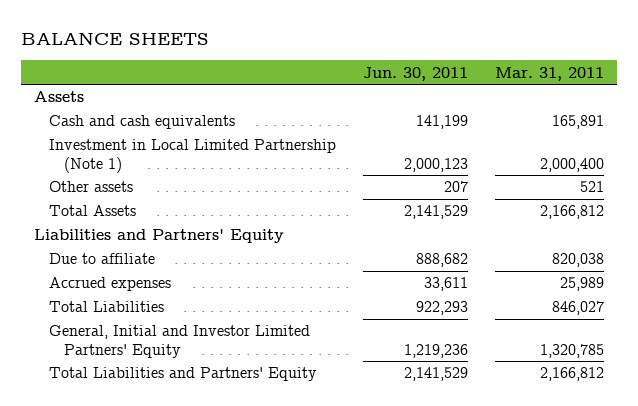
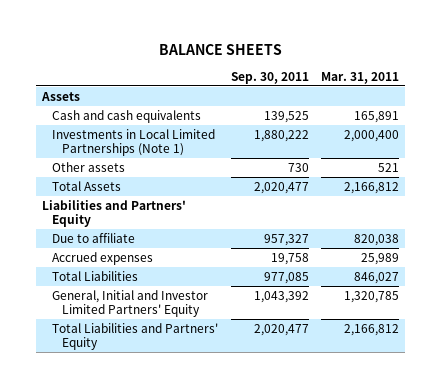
[362,66,468,81] Jun. 30, 2011 -> none
none -> [230,71,309,84] Sep. 30, 2011
[48,139,336,173] Investment in Local Limited Partnership (Note 1) -> [52,128,216,157] Investments in Local Limited Partnerships (Note 1)

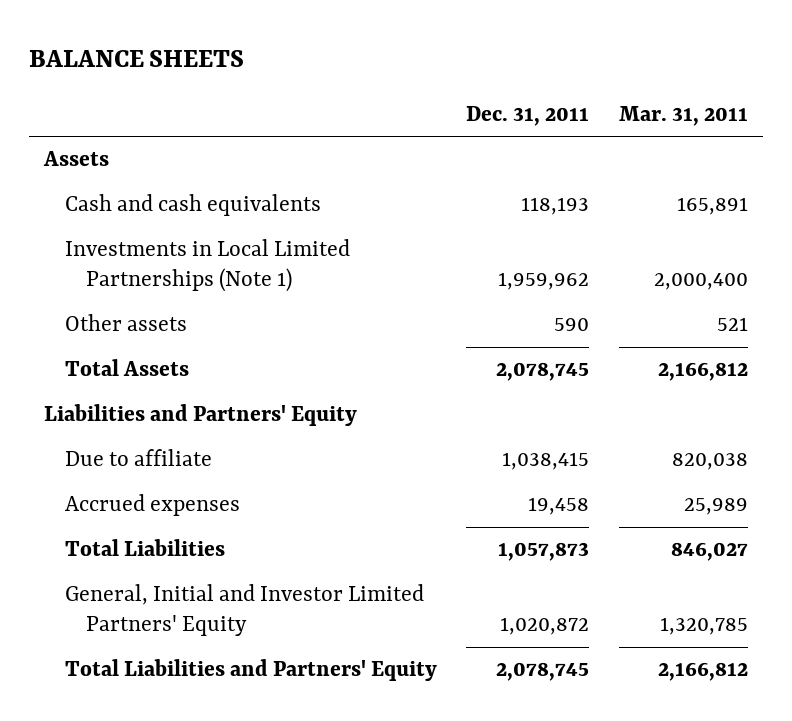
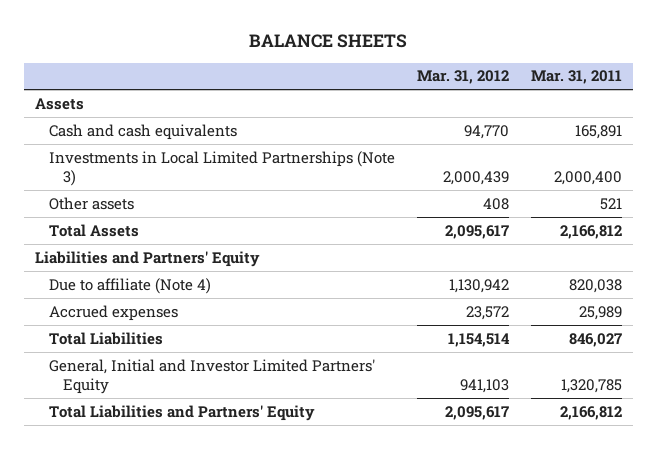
[466,106,590,127] Dec. 31, 2011 -> none
none -> [416,70,509,85] Mar. 31, 2012
[64,239,350,293] Investments in Local Limited Partnerships (Note 1) -> [48,150,395,187] Investments in Local Limited Partnerships (Note 3)
[64,449,212,467] Due to affiliate -> [48,277,211,294] Due to affiliate (Note 4)

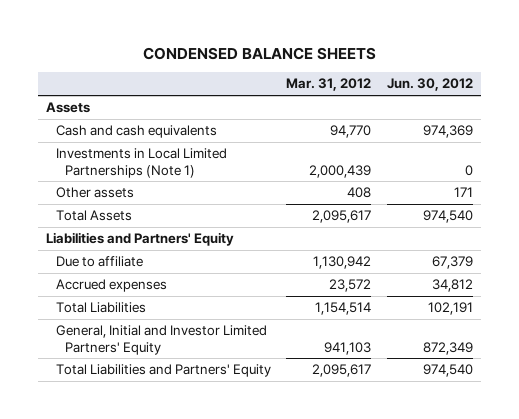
[249,34,408,49] BALANCE SHEETS -> [142,46,376,60] CONDENSED BALANCE SHEETS
[530,70,622,85] Mar. 31, 2011 -> none
none -> [387,78,474,92] Jun. 30, 2012
[48,150,395,187] Investments in Local Limited Partnerships (Note 3) -> [55,148,227,178] Investments in Local Limited Partnerships (Note 1)
[48,277,211,294] Due to affiliate (Note 4) -> [55,256,143,268] Due to affiliate

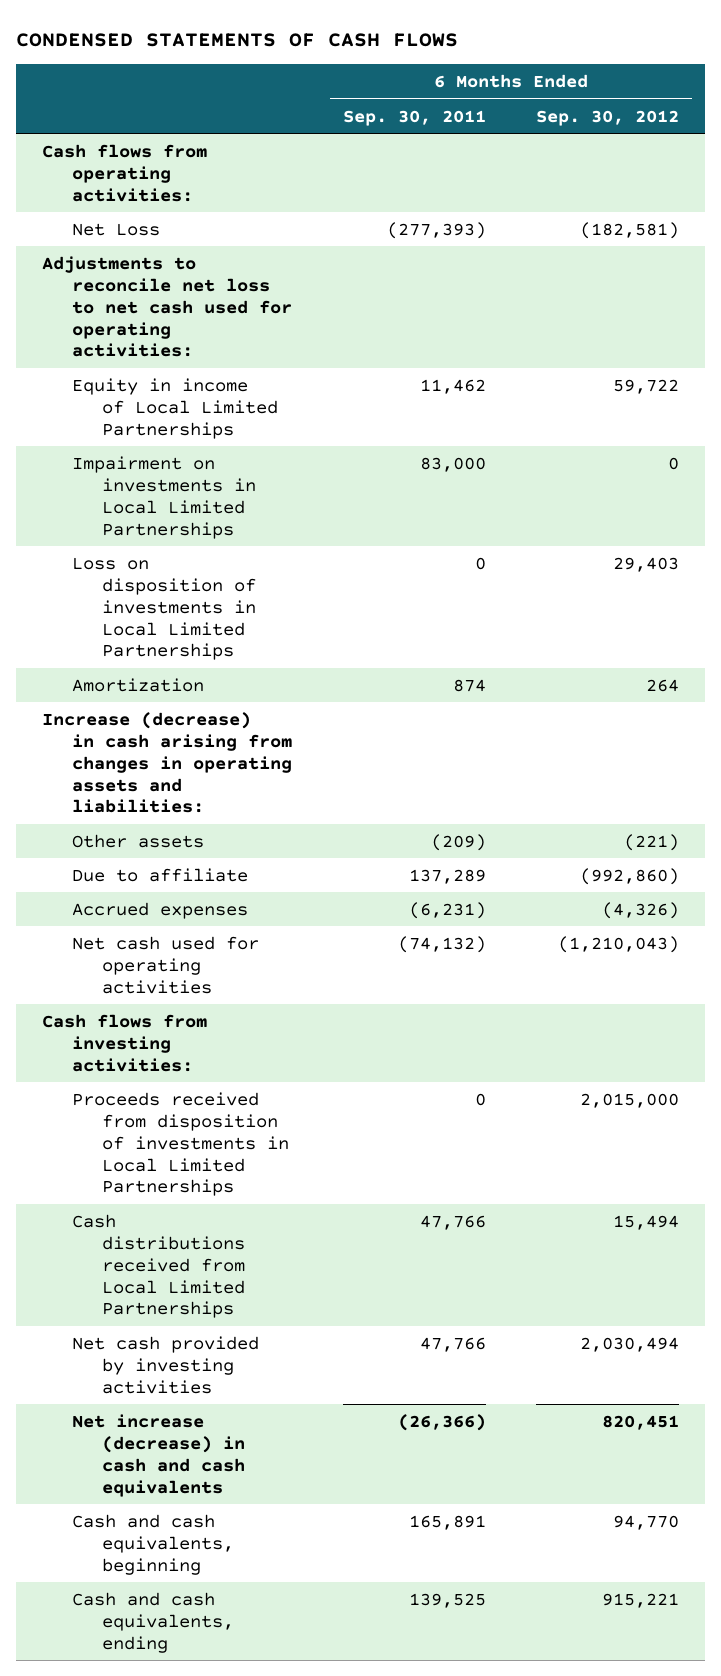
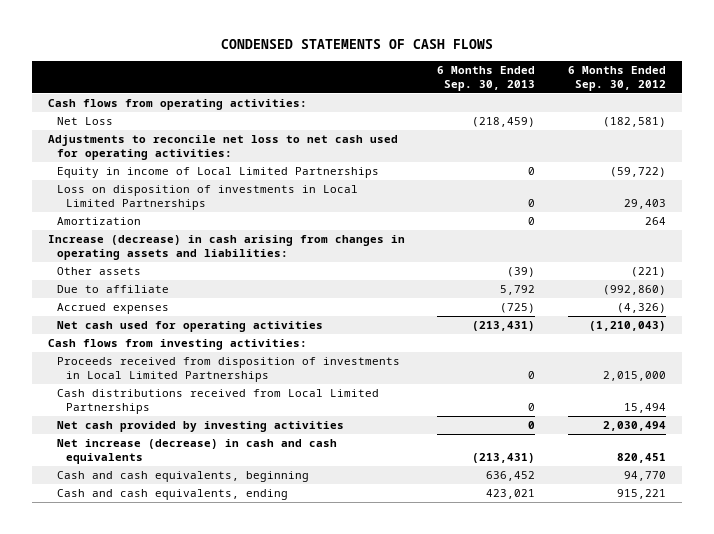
[342,109,486,126] Sep. 30, 2011 -> none
none -> [437,65,536,92] 6 Months Ended Sep. 30, 2013
[71,455,256,539] Impairment on investments in Local Limited Partnerships -> none
[613,378,680,394] 59,722 -> [609,166,666,177] (59,722)

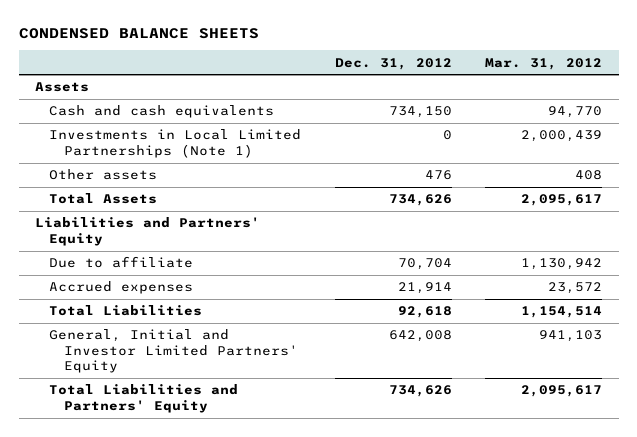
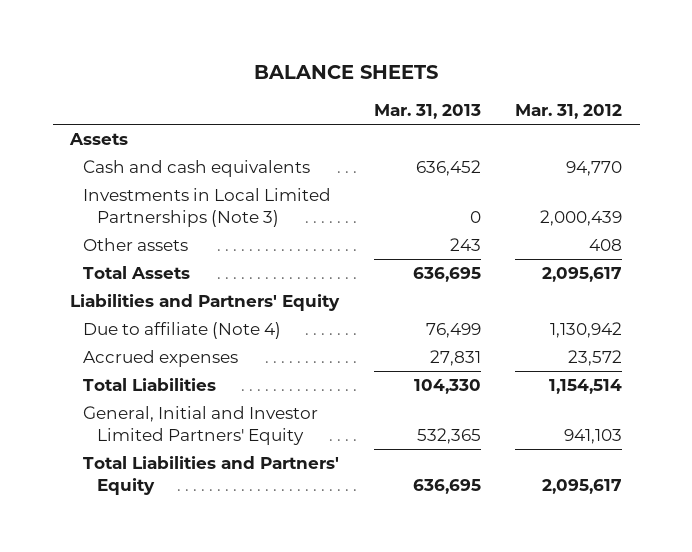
[18,27,259,39] CONDENSED BALANCE SHEETS -> [254,64,439,79] BALANCE SHEETS
[334,57,452,70] Dec. 31, 2012 -> none
none -> [373,103,481,119] Mar. 31, 2013
[49,129,302,158] Investments in Local Limited Partnerships (Note 1) -> [83,188,332,227] Investments in Local Limited Partnerships (Note 3)
[49,256,194,269] Due to affiliate -> [83,322,282,340] Due to affiliate (Note 4)

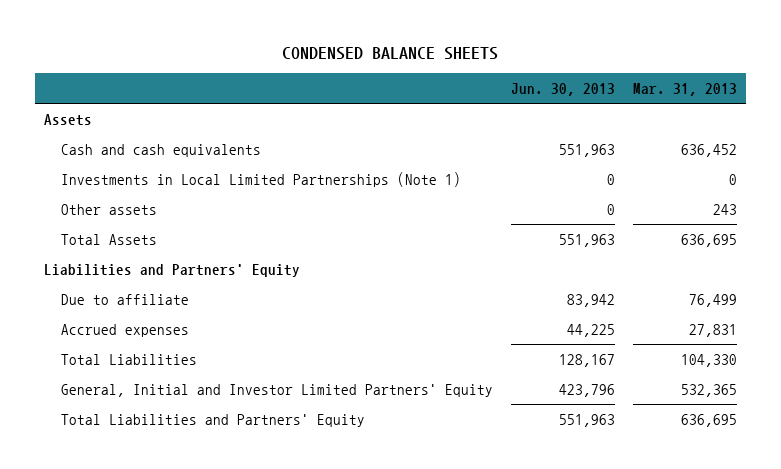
[254,64,439,79] BALANCE SHEETS -> [282,47,499,61] CONDENSED BALANCE SHEETS
[515,103,623,119] Mar. 31, 2012 -> none
none -> [511,82,616,96] Jun. 30, 2013
[83,188,332,227] Investments in Local Limited Partnerships (Note 3) -> [61,171,462,187] Investments in Local Limited Partnerships (Note 1)
[83,322,282,340] Due to affiliate (Note 4) -> [61,293,190,305] Due to affiliate

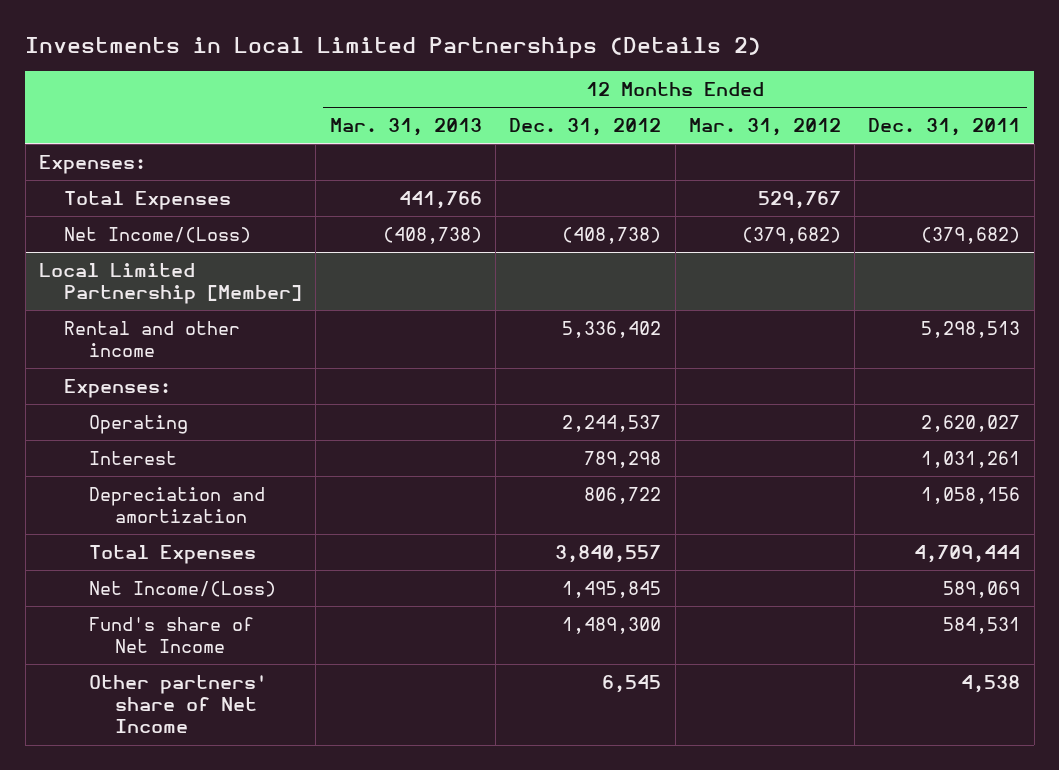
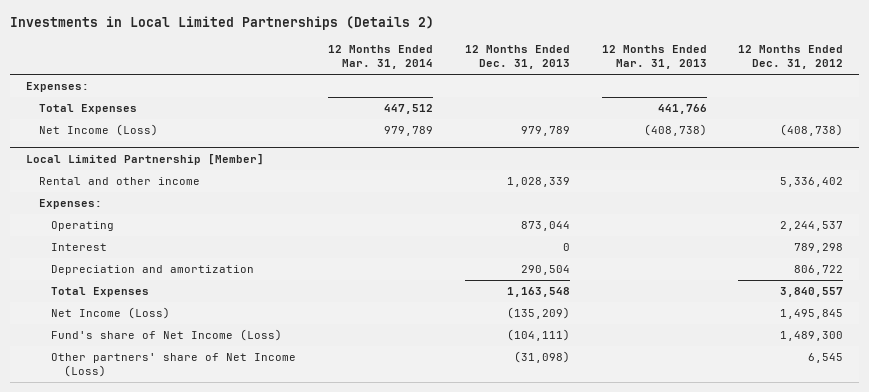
[688,118,841,137] Mar. 31, 2012 -> none
[868,118,1021,137] Dec. 31, 2011 -> none
none -> [328,45,434,69] 12 Months Ended Mar. 31, 2014
none -> [464,45,570,69] 12 Months Ended Dec. 31, 2013
[64,226,252,243] Net Income/(Loss) -> [38,124,158,137] Net Income (Loss)
[89,580,277,597] Net Income/(Loss) -> [51,307,171,320] Net Income (Loss)
[89,616,255,654] Fund's share of Net Income -> [51,329,283,342] Fund's share of Net Income (Loss)
[89,674,268,734] Other partners' share of Net Income -> [51,353,297,377] Other partners' share of Net Income (Loss)

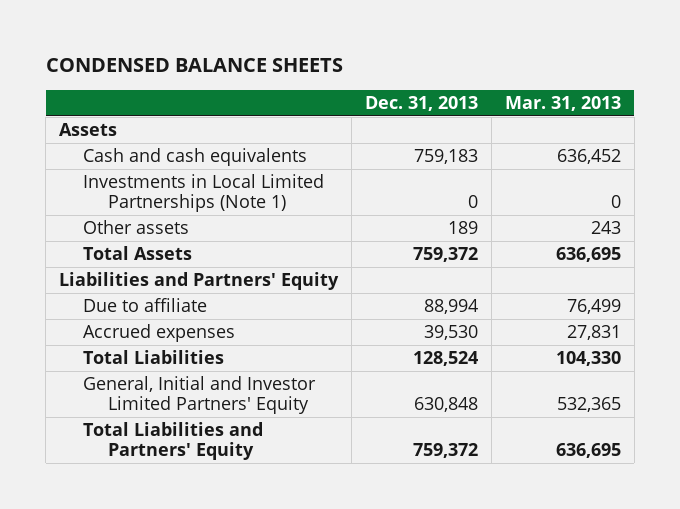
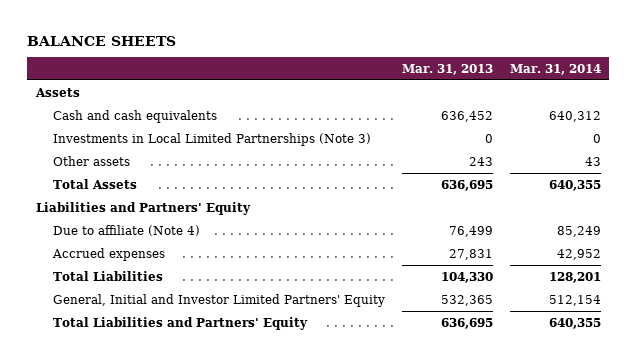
[45,58,343,73] CONDENSED BALANCE SHEETS -> [27,35,177,46] BALANCE SHEETS
[364,95,478,111] Dec. 31, 2013 -> none
none -> [509,63,601,75] Mar. 31, 2014
[83,174,325,213] Investments in Local Limited Partnerships (Note 1) -> [53,132,372,146] Investments in Local Limited Partnerships (Note 3)
[83,298,208,313] Due to affiliate -> [53,224,201,236] Due to affiliate (Note 4)

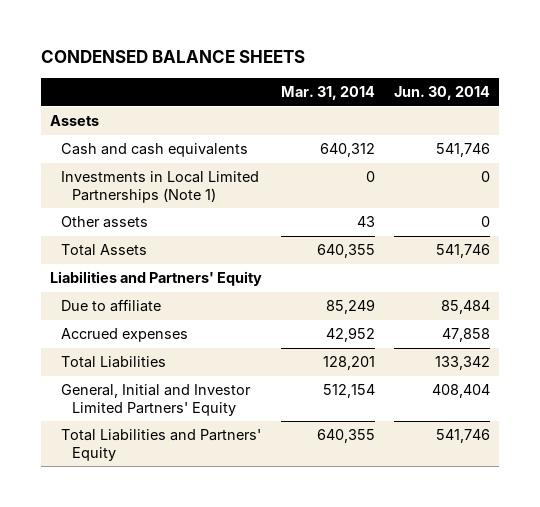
[27,35,177,46] BALANCE SHEETS -> [40,50,305,64] CONDENSED BALANCE SHEETS
[401,63,493,75] Mar. 31, 2013 -> none
none -> [393,86,490,101] Jun. 30, 2014
[53,132,372,146] Investments in Local Limited Partnerships (Note 3) -> [60,171,259,203] Investments in Local Limited Partnerships (Note 1)
[53,224,201,236] Due to affiliate (Note 4) -> [60,299,161,313] Due to affiliate

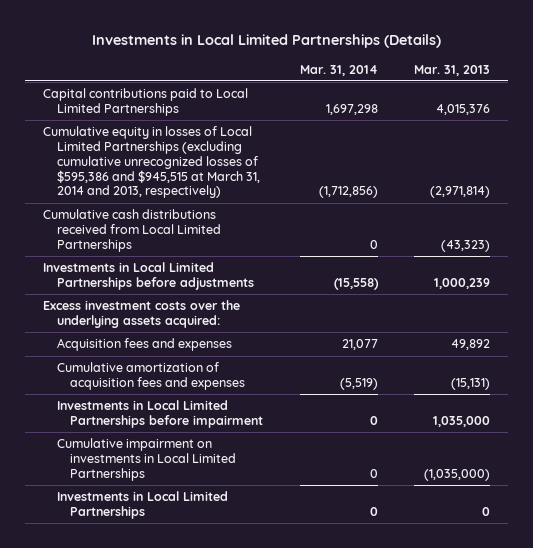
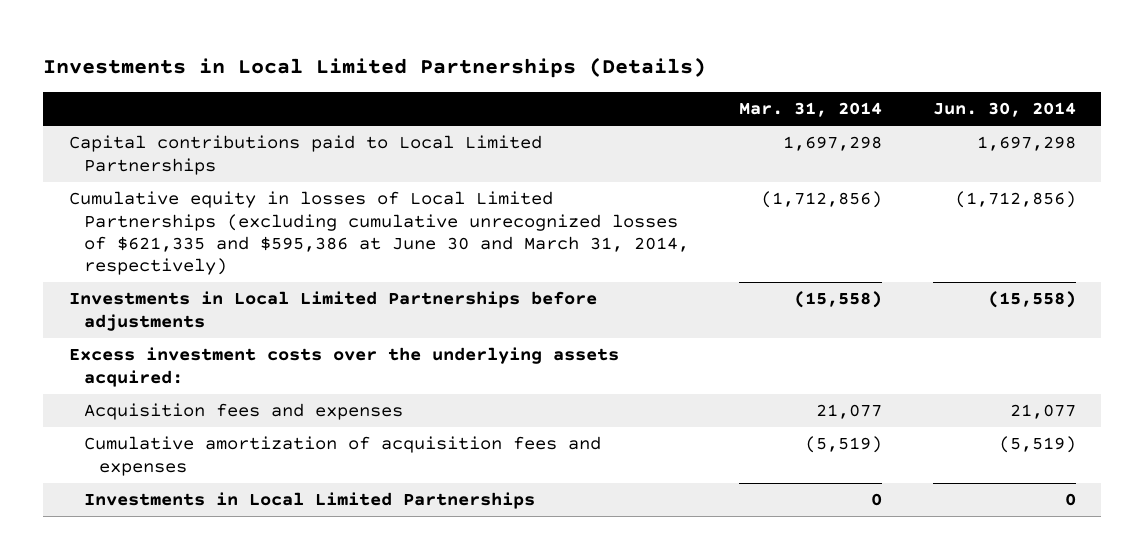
[413,64,490,76] Mar. 31, 2013 -> none
none -> [932,102,1076,118] Jun. 30, 2014
[43,209,221,252] Cumulative cash distributions received from Local Limited Partnerships -> none
[43,126,260,199] Cumulative equity in losses of Local Limited Partnerships (excluding cumulative unrecognized losses of $595,386 and $945,515 at March 31, 2014 and 2013, respectively) -> [68,191,689,276] Cumulative equity in losses of Local Limited Partnerships (excluding cumulative unrecognized losses of $621,335 and $595,386 at June 30 and March 31, 2014, respectively)
[56,400,264,429] Investments in Local Limited Partnerships before impairment -> none
[56,438,237,481] Cumulative impairment on investments in Local Limited Partnerships -> none

